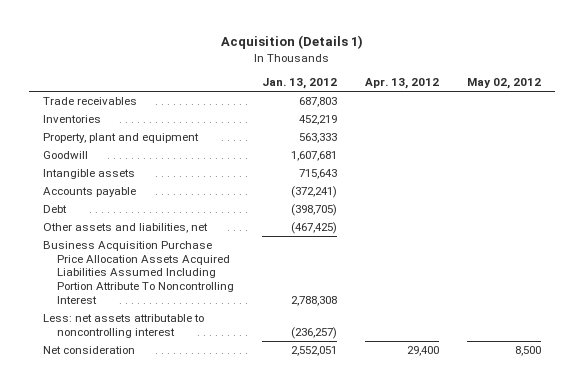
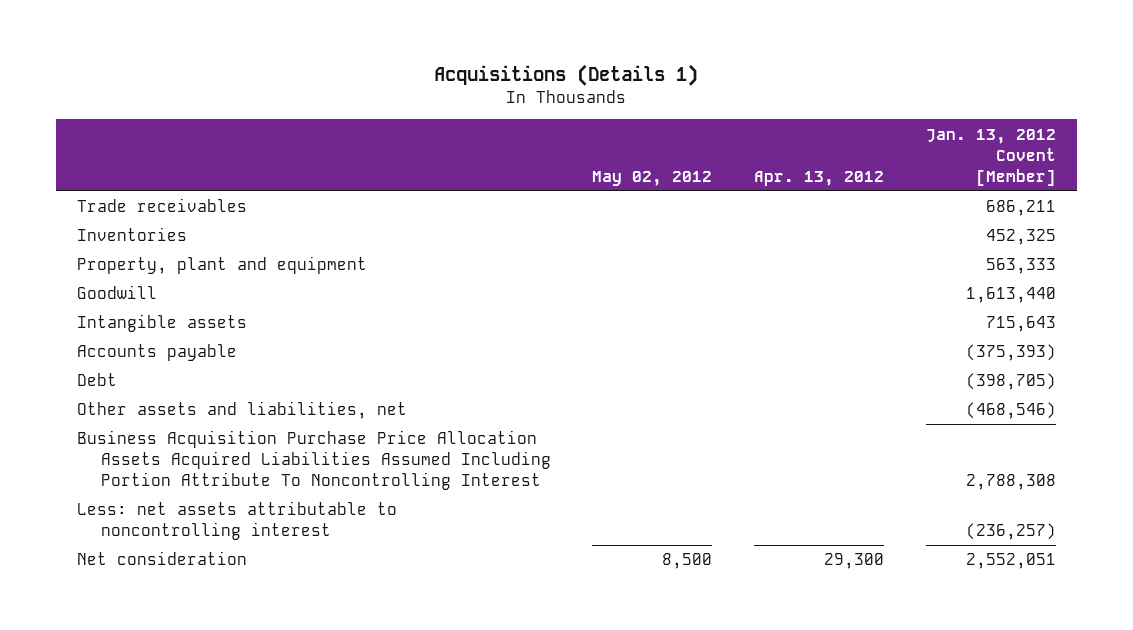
[220,35,363,50] Acquisition (Details 1) -> [434,64,699,87] Acquisitions (Details 1)
[261,78,337,90] Jan. 13, 2012 -> none
none -> [926,128,1057,186] Jan. 13, 2012 Covent [Member]
[407,346,440,357] 29,400 -> [824,553,885,570] 29,300

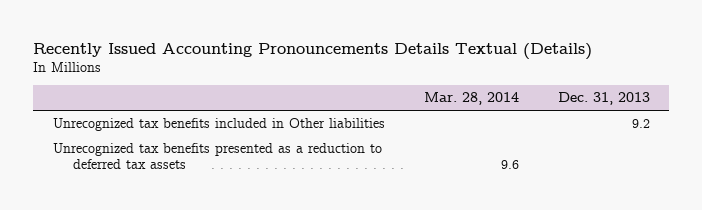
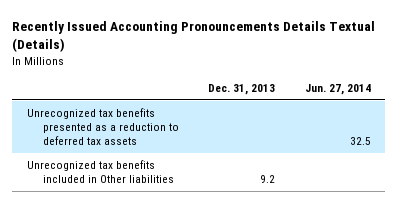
[423,92,519,106] Mar. 28, 2014 -> none
none -> [304,84,371,96] Jun. 27, 2014
[52,118,385,132] Unrecognized tax benefits included in Other liabilities -> [26,159,175,184] Unrecognized tax benefits included in Other liabilities

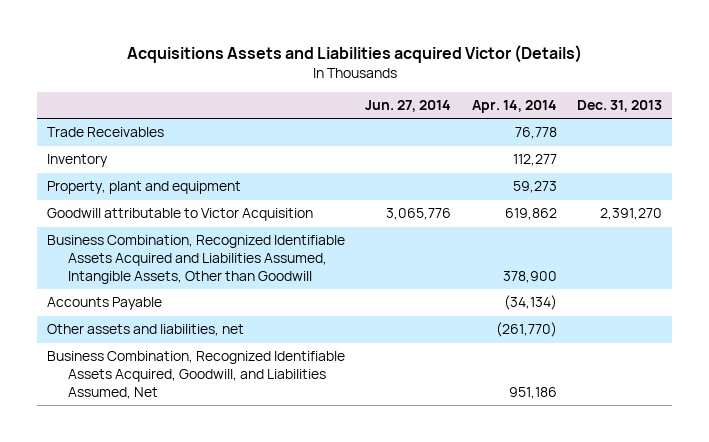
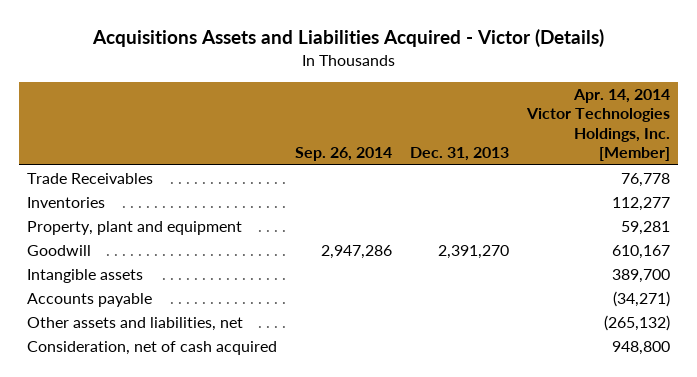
[126,44,582,63] Acquisitions Assets and Liabilities acquired Victor (Details) -> [91,28,604,47] Acquisitions Assets and Liabilities Acquired - Victor (Details)
[365,99,452,112] Jun. 27, 2014 -> none
[471,99,557,113] Apr. 14, 2014 -> none
none -> [295,147,393,162] Sep. 26, 2014
none -> [525,88,670,162] Apr. 14, 2014 Victor Technologies Holdings, Inc. [Member]
[47,154,109,168] Inventory -> [27,196,106,208] Inventories
[47,208,314,222] Goodwill attributable to Victor Acquisition -> [27,244,92,256] Goodwill
[47,235,346,285] Business Combination, Recognized Identifiable Assets Acquired and Liabilities Assumed, Intangible Assets, Other than Goodwill -> [27,268,144,283] Intangible assets
[47,297,163,311] Accounts Payable -> [27,292,153,307] Accounts payable
[47,351,346,400] Business Combination, Recognized Identifiable Assets Acquired, Goodwill, and Liabilities Assumed, Net -> [27,340,278,355] Consideration, net of cash acquired

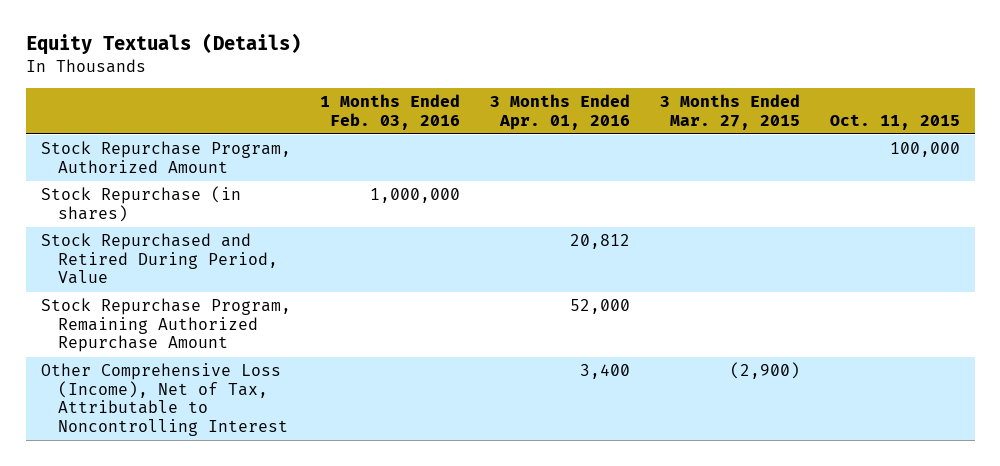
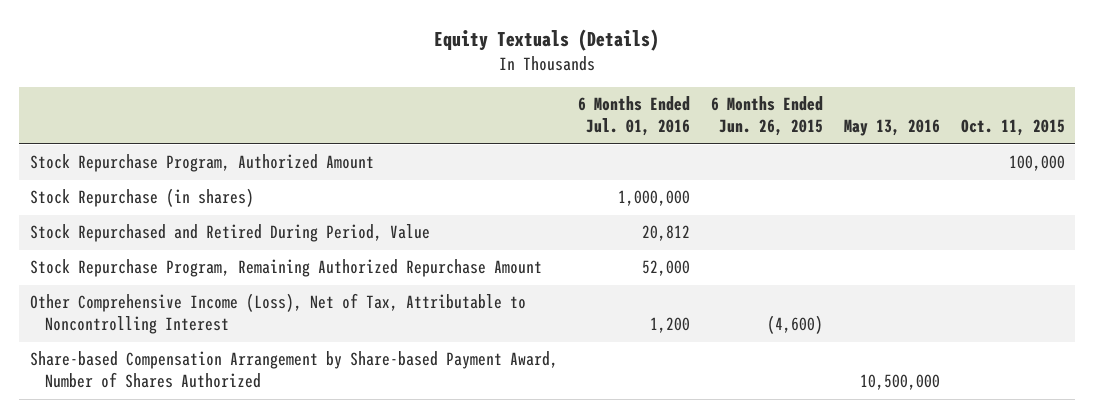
[320,94,461,130] 1 Months Ended Feb. 03, 2016 -> none
[490,94,631,130] 3 Months Ended Apr. 01, 2016 -> none
[660,94,801,130] 3 Months Ended Mar. 27, 2015 -> none
none -> [578,96,691,137] 6 Months Ended Jul. 01, 2016
none -> [711,96,824,137] 6 Months Ended Jun. 26, 2015
none -> [844,119,941,137] May 13, 2016
[40,363,288,436] Other Comprehensive Loss (Income), Net of Tax, Attributable to Noncontrolling Interest -> [29,293,526,335] Other Comprehensive Income (Loss), Net of Tax, Attributable to Noncontrolling Interest
none -> [29,351,558,389] Share-based Compensation Arrangement by Share-based Payment Award, Number of Shares Authorized

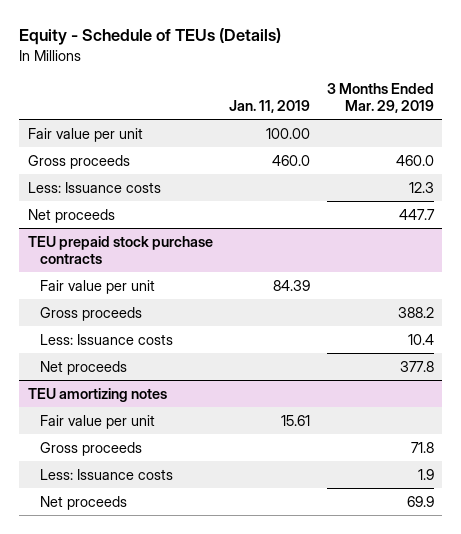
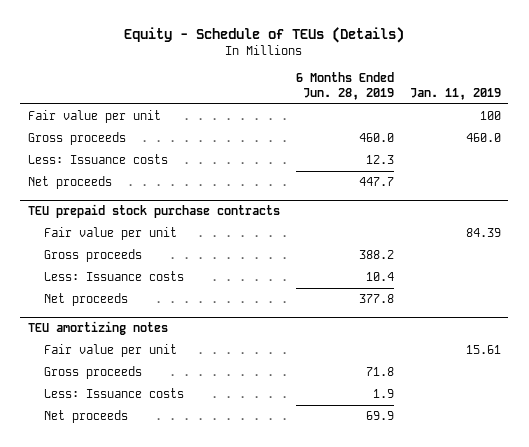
[326,82,434,113] 3 Months Ended Mar. 29, 2019 -> none
none -> [295,72,394,100] 6 Months Ended Jun. 28, 2019
[266,127,311,139] 100.00 -> [479,111,501,121] 100

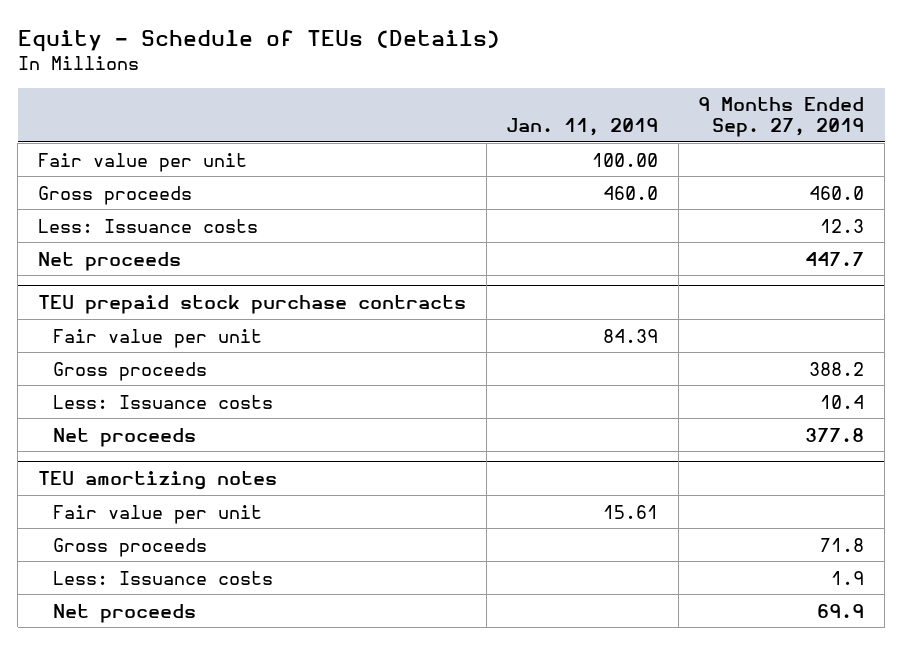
[295,72,394,100] 6 Months Ended Jun. 28, 2019 -> none
none -> [698,97,865,137] 9 Months Ended Sep. 27, 2019
[479,111,501,121] 100 -> [592,152,659,167] 100.00

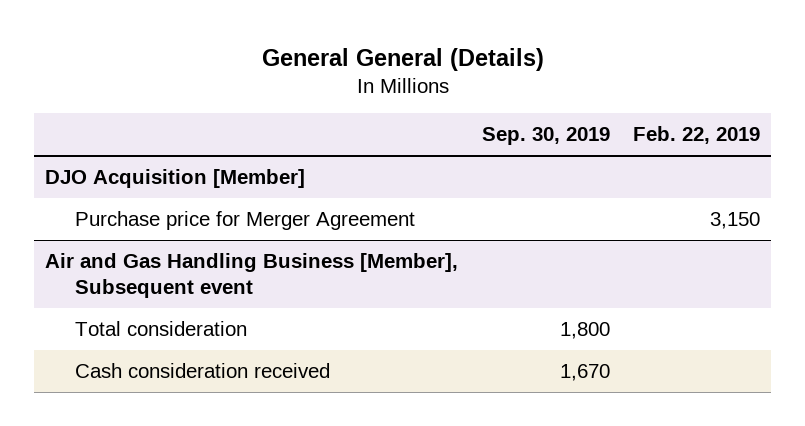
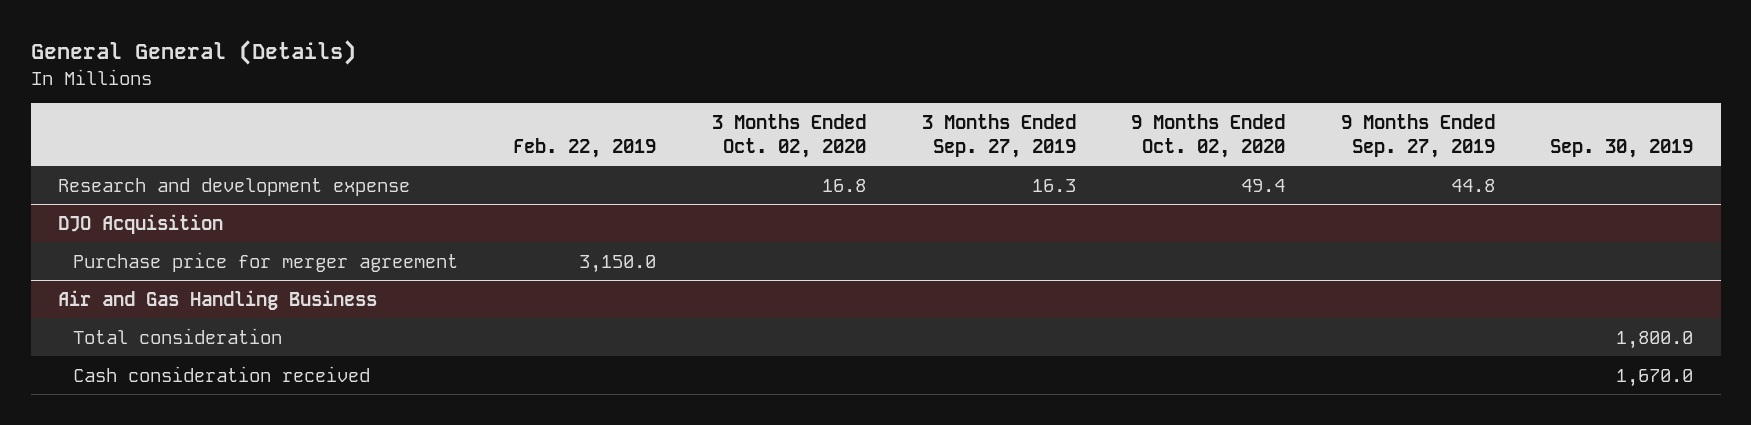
none -> [711,113,866,158] 3 Months Ended Oct. 02, 2020
none -> [921,113,1076,158] 3 Months Ended Sep. 27, 2019
none -> [1131,113,1286,158] 9 Months Ended Oct. 02, 2020
none -> [1340,113,1495,158] 9 Months Ended Sep. 27, 2019
none -> [58,177,411,196] Research and development expense
[45,168,306,188] DJO Acquisition [Member] -> [58,213,224,234] DJO Acquisition
[74,210,415,230] Purchase price for Merger Agreement -> [72,251,458,272] Purchase price for merger agreement
[709,211,760,229] 3,150 -> [579,254,657,273] 3,150.0
[45,252,459,299] Air and Gas Handling Business [Member], Subsequent event -> [58,289,378,310] Air and Gas Handling Business
[559,321,610,339] 1,800 -> [1616,330,1694,349] 1,800.0
[559,363,610,381] 1,670 -> [1616,368,1694,387] 1,670.0

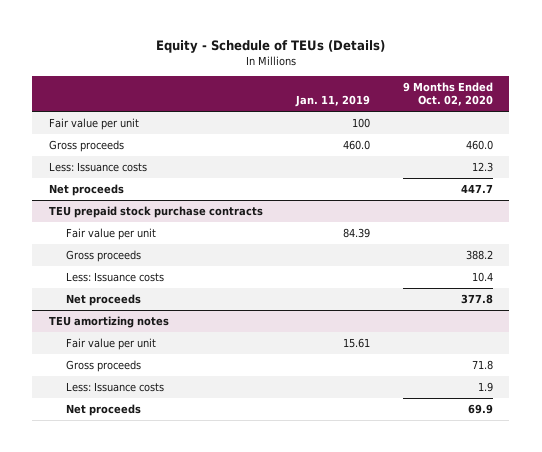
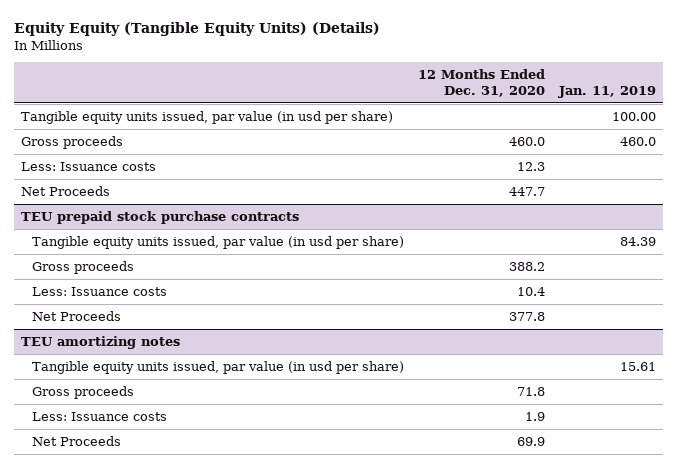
[155,39,385,53] Equity - Schedule of TEUs (Details) -> [13,22,380,37] Equity Equity (Tangible Equity Units) (Details)
[402,82,493,107] 9 Months Ended Oct. 02, 2020 -> none
none -> [417,69,545,97] 12 Months Ended Dec. 31, 2020
[48,117,139,130] Fair value per unit -> [20,110,393,124] Tangible equity units issued, par value (in usd per share)
[351,117,370,128] 100 -> [611,111,656,121] 100.00
[48,183,124,196] Net proceeds -> [20,185,110,196] Net Proceeds
[66,227,157,240] Fair value per unit -> [31,235,404,249] Tangible equity units issued, par value (in usd per share)
[66,293,142,306] Net proceeds -> [31,310,121,321] Net Proceeds
[66,337,157,350] Fair value per unit -> [31,360,404,374] Tangible equity units issued, par value (in usd per share)
[66,403,142,416] Net proceeds -> [31,435,121,446] Net Proceeds

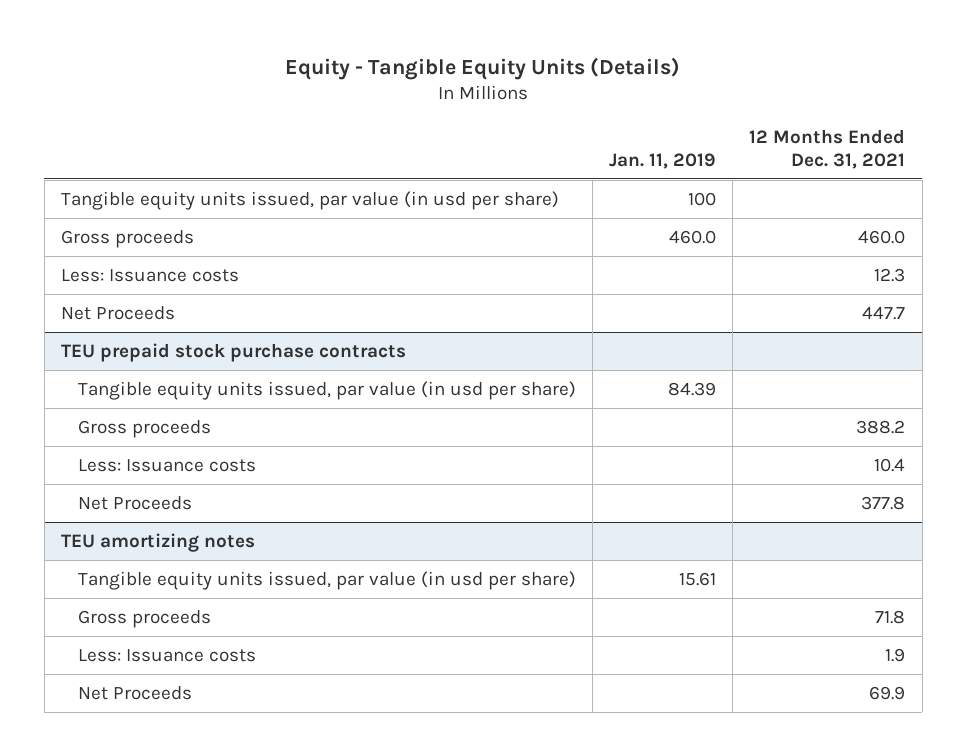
[13,22,380,37] Equity Equity (Tangible Equity Units) (Details) -> [285,56,681,80] Equity - Tangible Equity Units (Details)
[417,69,545,97] 12 Months Ended Dec. 31, 2020 -> none
none -> [749,128,906,169] 12 Months Ended Dec. 31, 2021
[611,111,656,121] 100.00 -> [688,191,717,206] 100

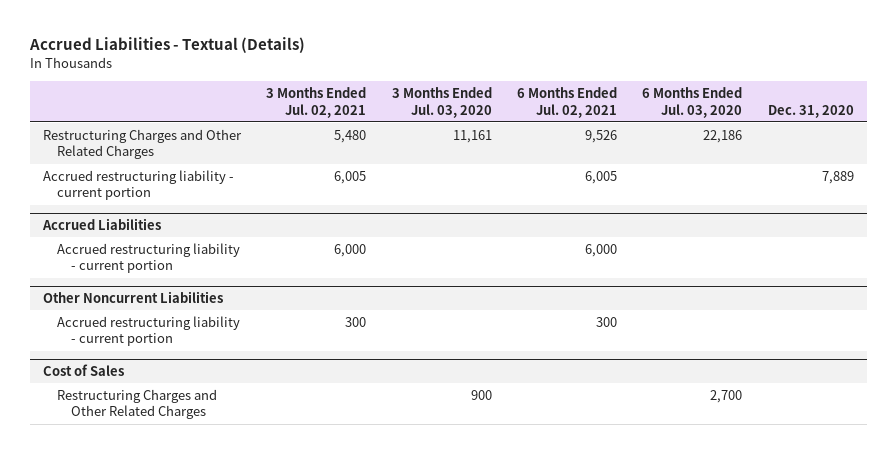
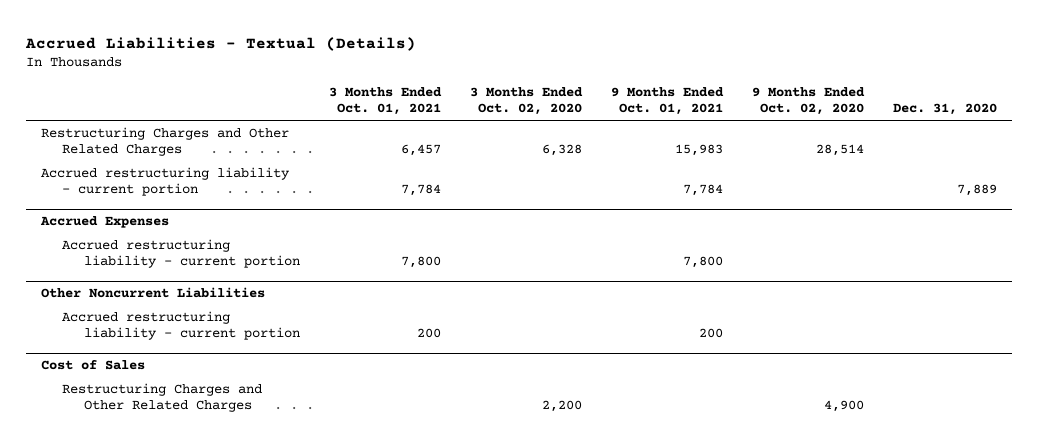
[266,86,367,118] 3 Months Ended Jul. 02, 2021 -> none
[391,86,492,118] 3 Months Ended Jul. 03, 2020 -> none
[516,86,617,118] 6 Months Ended Jul. 02, 2021 -> none
[642,86,743,118] 6 Months Ended Jul. 03, 2020 -> none
none -> [328,86,442,116] 3 Months Ended Oct. 01, 2021
none -> [469,86,583,116] 3 Months Ended Oct. 02, 2020
none -> [611,86,725,116] 9 Months Ended Oct. 01, 2021
none -> [752,86,866,116] 9 Months Ended Oct. 02, 2020
[41,218,161,231] Accrued Liabilities -> [39,215,169,228] Accrued Expenses

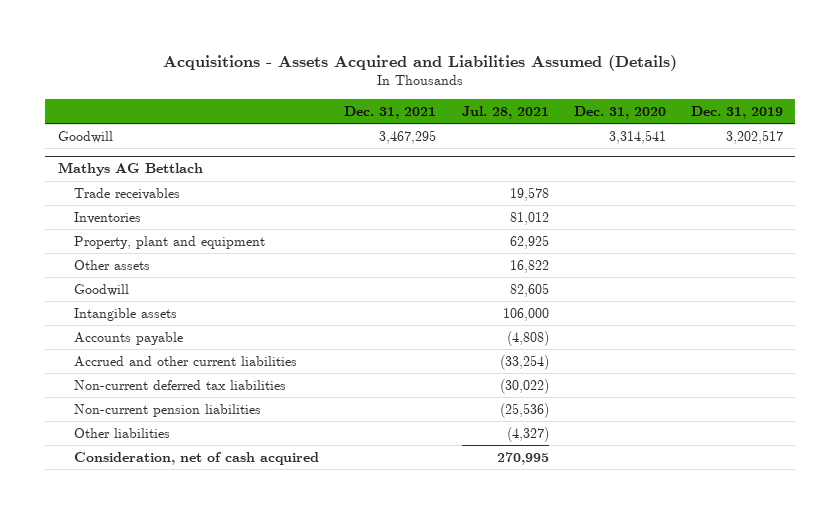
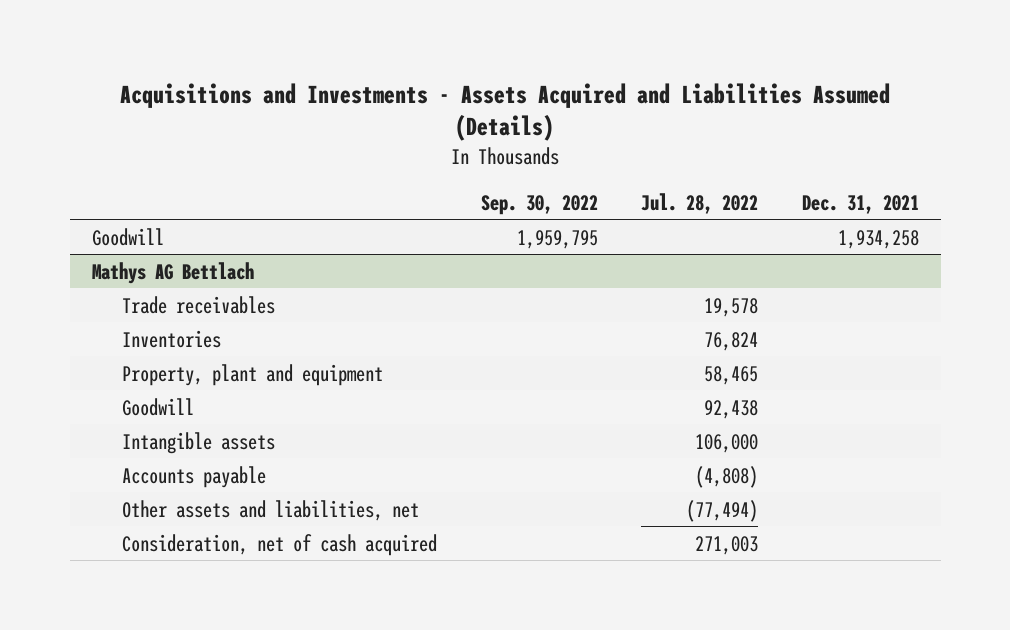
[163,54,678,71] Acquisitions - Assets Acquired and Liabilities Assumed (Details) -> [120,82,891,142] Acquisitions and Investments - Assets Acquired and Liabilities Assumed (Details)
[461,106,549,120] Jul. 28, 2021 -> none
[573,106,666,120] Dec. 31, 2020 -> none
[690,106,783,120] Dec. 31, 2019 -> none
none -> [480,194,598,215] Sep. 30, 2022
none -> [641,192,759,214] Jul. 28, 2022
[379,129,437,144] 3,467,295 -> [837,229,919,249] 1,934,258
[74,259,151,270] Other assets -> none
[74,355,298,367] Accrued and other current liabilities -> none
[74,379,287,390] Non-current deferred tax liabilities -> none
[74,403,262,417] Non-current pension liabilities -> none
[74,427,171,438] Other liabilities -> none
none -> [122,499,420,521] Other assets and liabilities, net

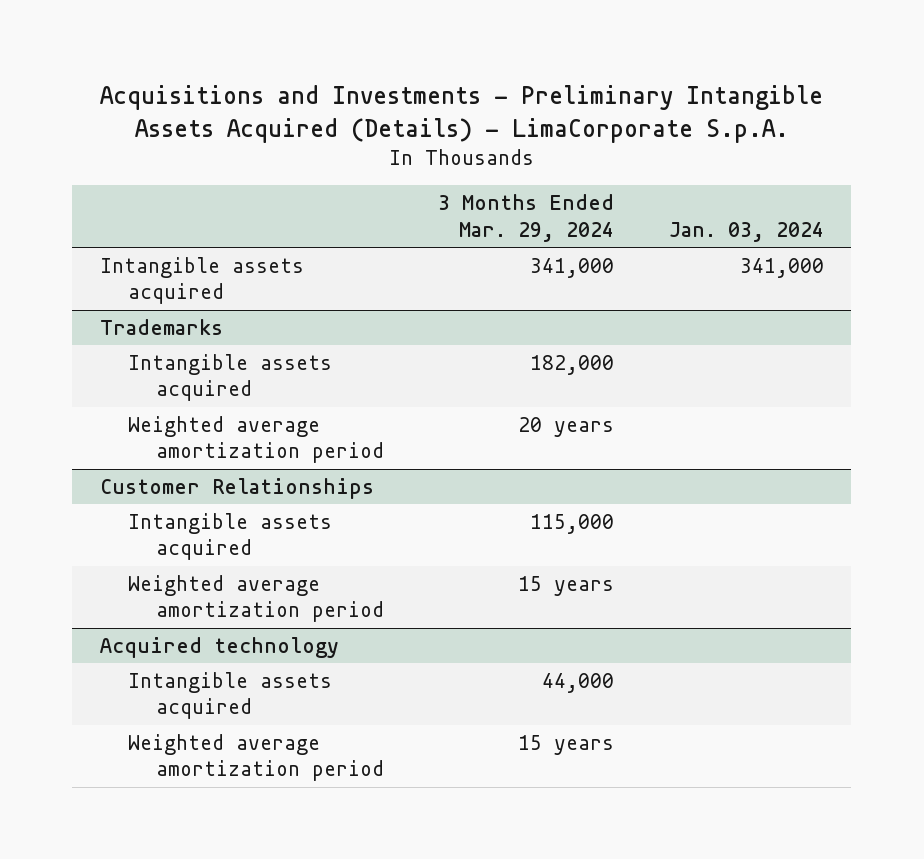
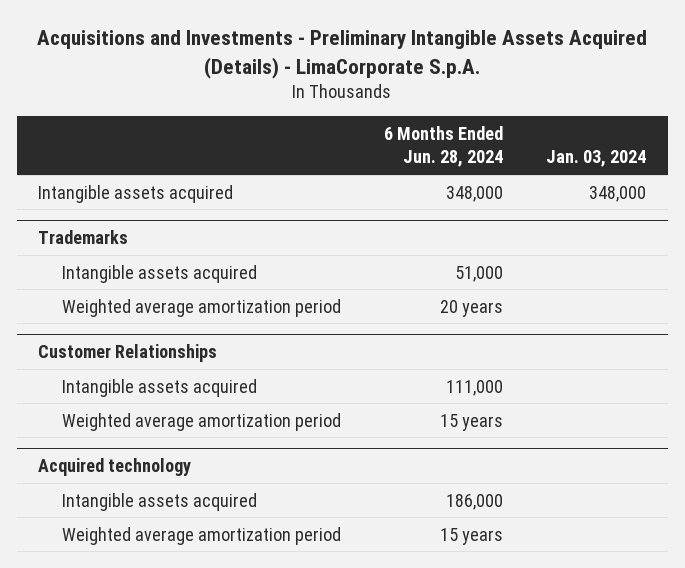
[438,194,615,242] 3 Months Ended Mar. 29, 2024 -> none
none -> [384,126,504,168] 6 Months Ended Jun. 28, 2024
[740,257,825,278] 341,000 -> [589,185,647,202] 348,000

